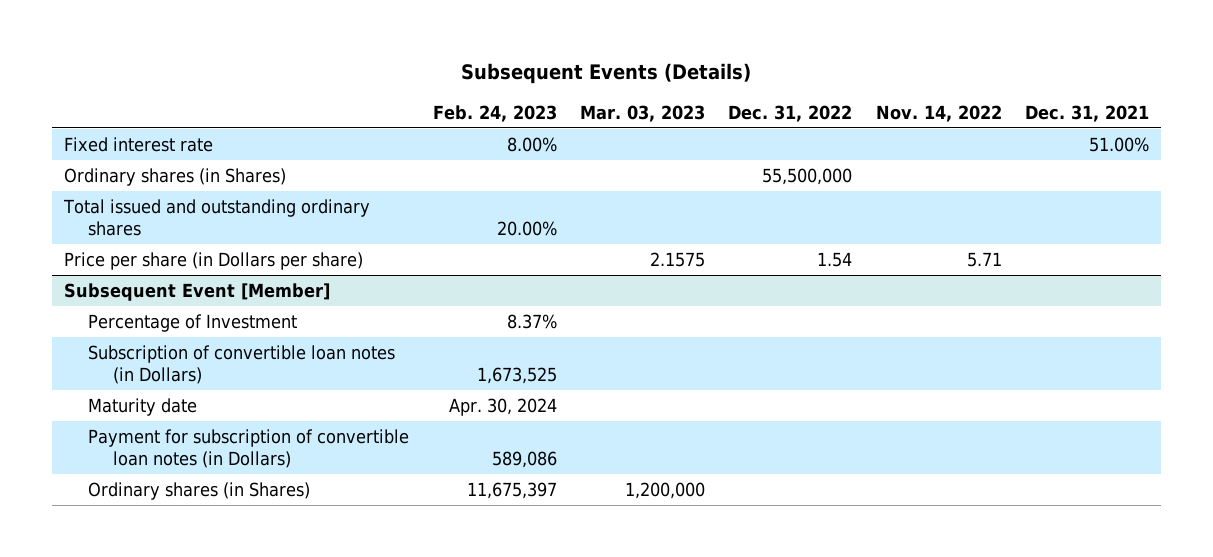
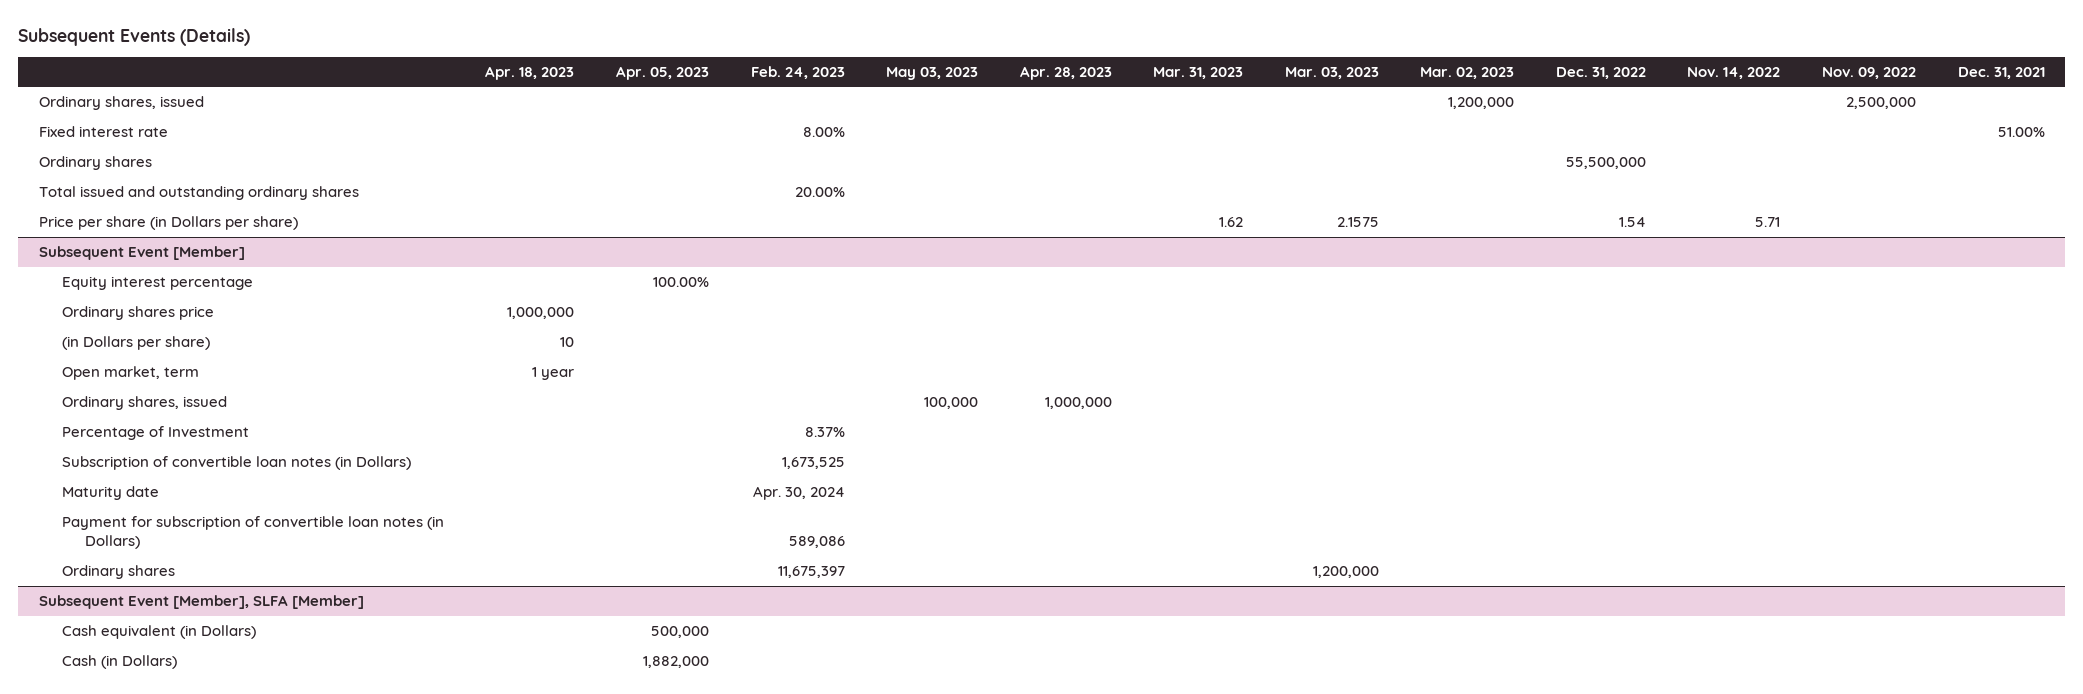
none -> [485,65,575,80] Apr. 18, 2023
none -> [615,65,709,80] Apr. 05, 2023
none -> [886,66,979,80] May 03, 2023
none -> [1019,65,1112,80] Apr. 28, 2023
none -> [1153,66,1244,79] Mar. 31, 2023
none -> [1420,66,1515,79] Mar. 02, 2023
none -> [1822,66,1917,79] Nov. 09, 2022
none -> [38,96,204,111] Ordinary shares, issued
[63,167,286,186] Ordinary shares (in Shares) -> [38,156,152,171] Ordinary shares
none -> [61,276,253,291] Equity interest percentage
none -> [61,306,214,321] Ordinary shares price
none -> [61,336,210,351] (in Dollars per share)
none -> [61,366,199,381] Open market, term
none -> [61,396,227,411] Ordinary shares, issued
[88,481,311,500] Ordinary shares (in Shares) -> [61,565,175,580] Ordinary shares
none -> [38,595,364,610] Subsequent Event [Member], SLFA [Member]
none -> [61,625,256,640] Cash equivalent (in Dollars)
none -> [61,655,177,670] Cash (in Dollars)

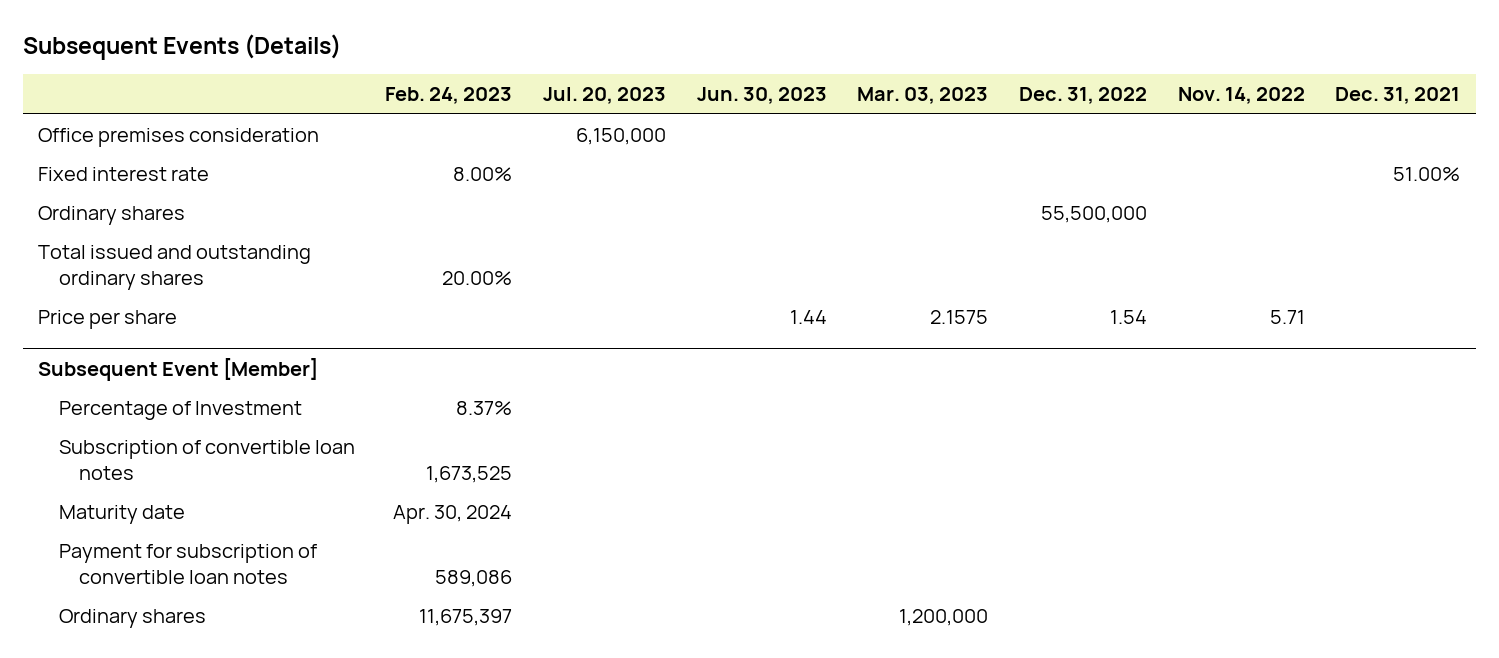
[485,65,575,80] Apr. 18, 2023 -> none
[615,65,709,80] Apr. 05, 2023 -> none
[886,66,979,80] May 03, 2023 -> none
[1019,65,1112,80] Apr. 28, 2023 -> none
[1153,66,1244,79] Mar. 31, 2023 -> none
[1420,66,1515,79] Mar. 02, 2023 -> none
[1822,66,1917,79] Nov. 09, 2022 -> none
none -> [543,87,667,105] Jul. 20, 2023
none -> [696,87,827,105] Jun. 30, 2023
[38,96,204,111] Ordinary shares, issued -> none
none -> [38,128,320,148] Office premises consideration
[38,216,298,231] Price per share (in Dollars per share) -> [38,310,178,330] Price per share
[61,276,253,291] Equity interest percentage -> none
[61,306,214,321] Ordinary shares price -> none
[61,336,210,351] (in Dollars per share) -> none
[61,366,199,381] Open market, term -> none
[61,396,227,411] Ordinary shares, issued -> none
[61,456,411,471] Subscription of convertible loan notes (in Dollars) -> [58,440,355,480] Subscription of convertible loan notes
[61,516,444,550] Payment for subscription of convertible loan notes (in Dollars) -> [58,544,317,584] Payment for subscription of convertible loan notes
[38,595,364,610] Subsequent Event [Member], SLFA [Member] -> none
[61,625,256,640] Cash equivalent (in Dollars) -> none
[61,655,177,670] Cash (in Dollars) -> none

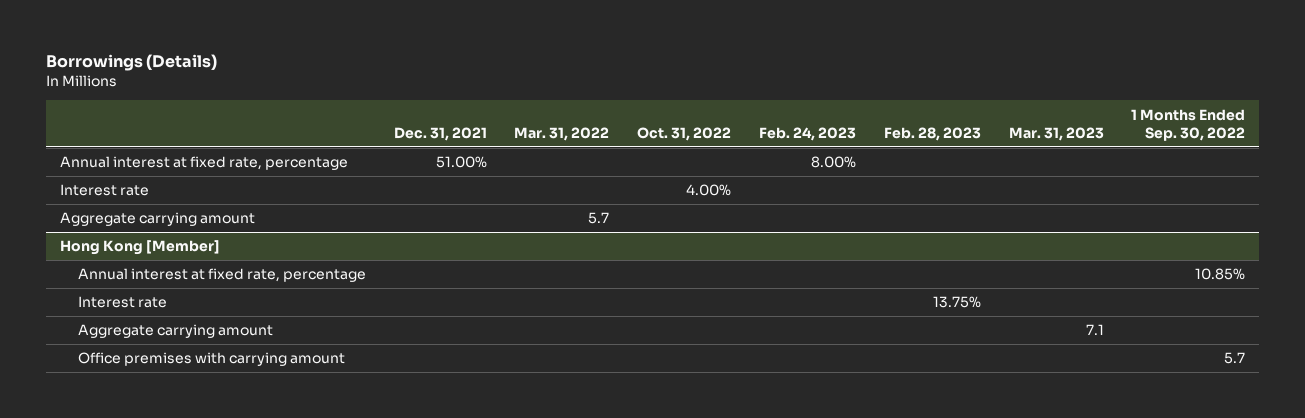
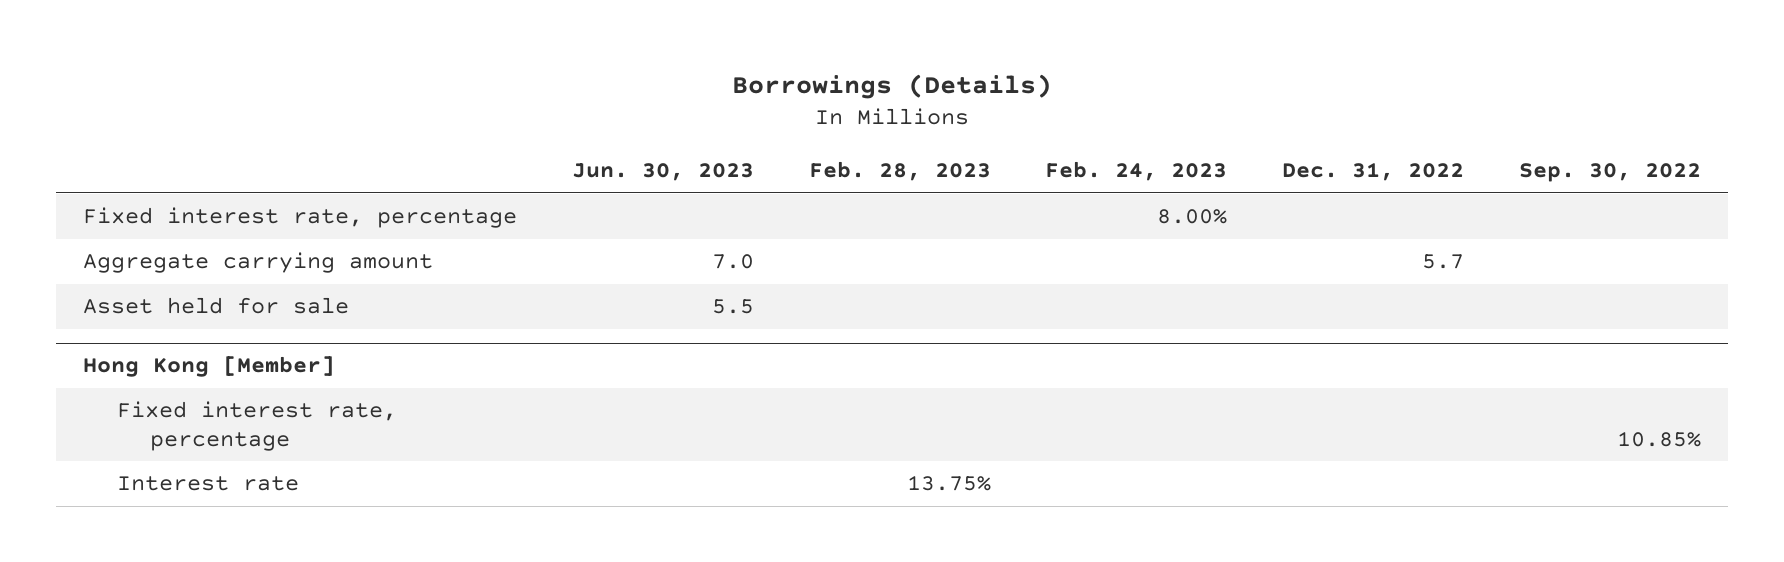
[393,126,487,141] Dec. 31, 2021 -> none
[514,126,610,141] Mar. 31, 2022 -> none
[637,126,732,141] Oct. 31, 2022 -> none
[1008,126,1104,141] Mar. 31, 2023 -> none
[1131,108,1246,141] 1 Months Ended Sep. 30, 2022 -> none
none -> [572,163,755,182] Jun. 30, 2023
none -> [1281,162,1464,182] Dec. 31, 2022
none -> [1518,163,1701,183] Sep. 30, 2022
[59,184,149,197] Interest rate -> none
[59,156,348,171] Annual interest at fixed rate, percentage -> [83,207,518,229] Fixed interest rate, percentage
none -> [83,297,350,315] Asset held for sale
[77,268,366,283] Annual interest at fixed rate, percentage -> [116,401,397,451] Fixed interest rate, percentage
[77,324,273,339] Aggregate carrying amount -> none
[77,352,345,367] Office premises with carrying amount -> none

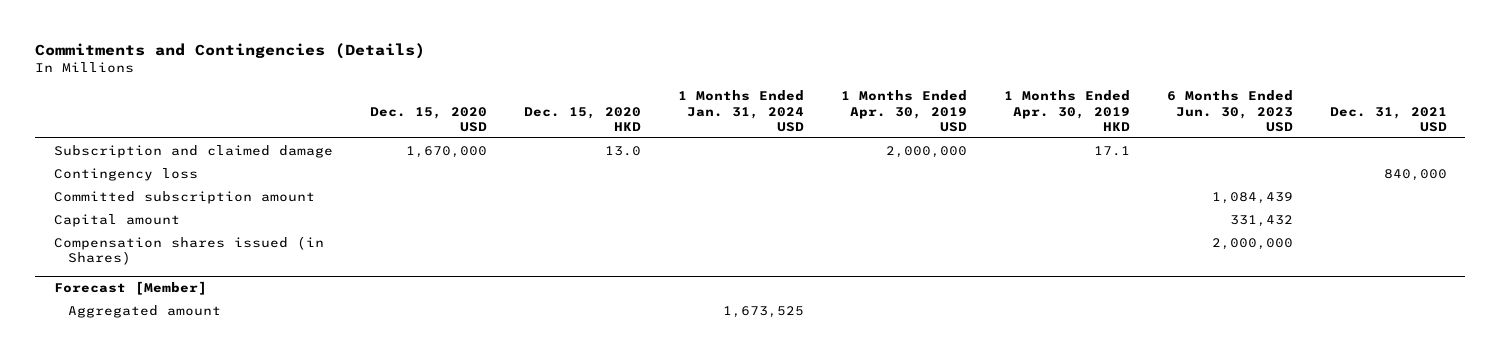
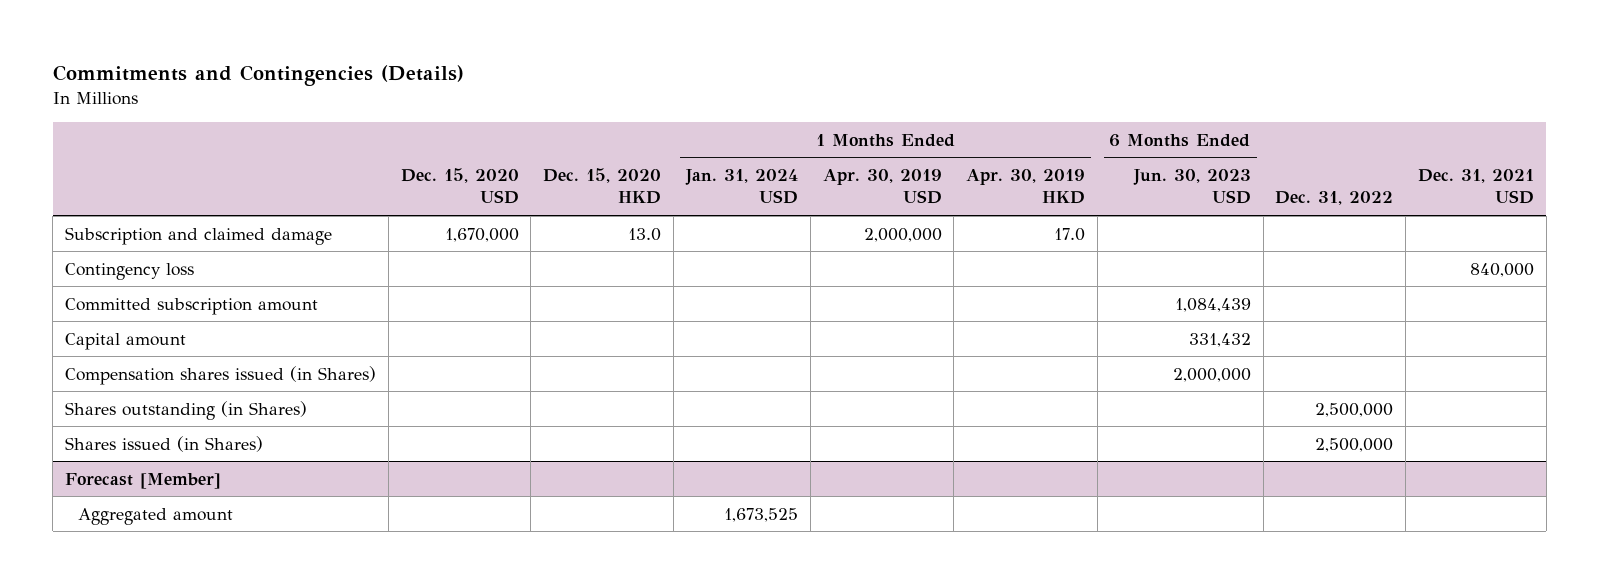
none -> [1275,191,1394,206] Dec. 31, 2022
[1093,145,1130,156] 17.1 -> [1054,227,1086,241] 17.0
none -> [65,400,308,420] Shares outstanding (in Shares)
none -> [65,435,264,452] Shares issued (in Shares)

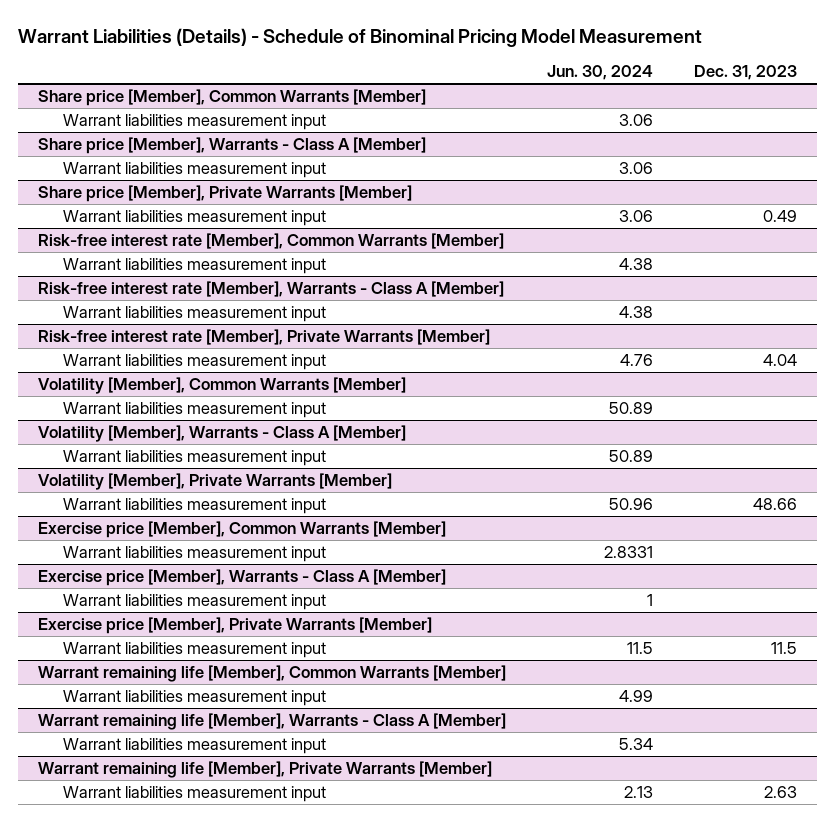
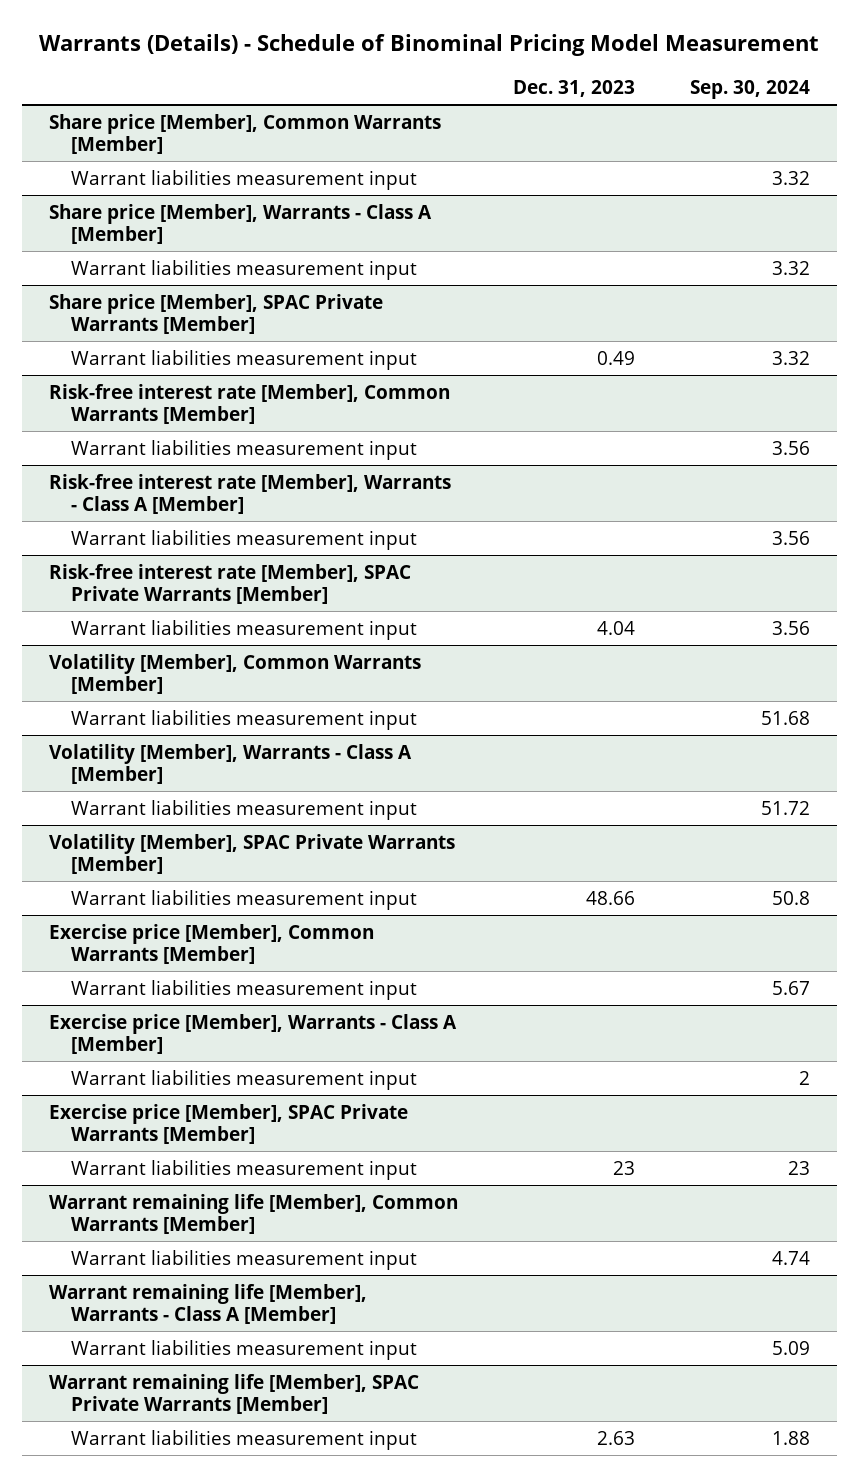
[17,28,702,48] Warrant Liabilities (Details) - Schedule of Binominal Pricing Model Measurement -> [39,34,820,57] Warrants (Details) - Schedule of Binominal Pricing Model Measurement
[546,65,653,81] Jun. 30, 2024 -> none
none -> [689,79,810,99] Sep. 30, 2024
[38,184,413,202] Share price [Member], Private Warrants [Member] -> [49,293,384,334] Share price [Member], SPAC Private Warrants [Member]
[38,328,491,345] Risk-free interest rate [Member], Private Warrants [Member] -> [49,563,412,604] Risk-free interest rate [Member], SPAC Private Warrants [Member]
[38,472,393,490] Volatility [Member], Private Warrants [Member] -> [49,833,456,874] Volatility [Member], SPAC Private Warrants [Member]
[38,616,433,634] Exercise price [Member], Private Warrants [Member] -> [49,1103,409,1144] Exercise price [Member], SPAC Private Warrants [Member]
[770,641,797,654] 11.5 -> [612,1160,635,1175] 23
[38,760,493,778] Warrant remaining life [Member], Private Warrants [Member] -> [49,1373,420,1414] Warrant remaining life [Member], SPAC Private Warrants [Member]

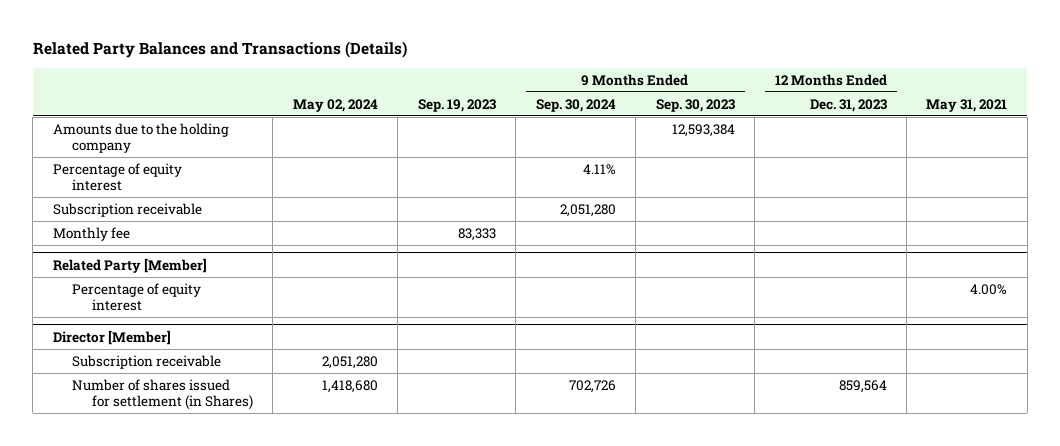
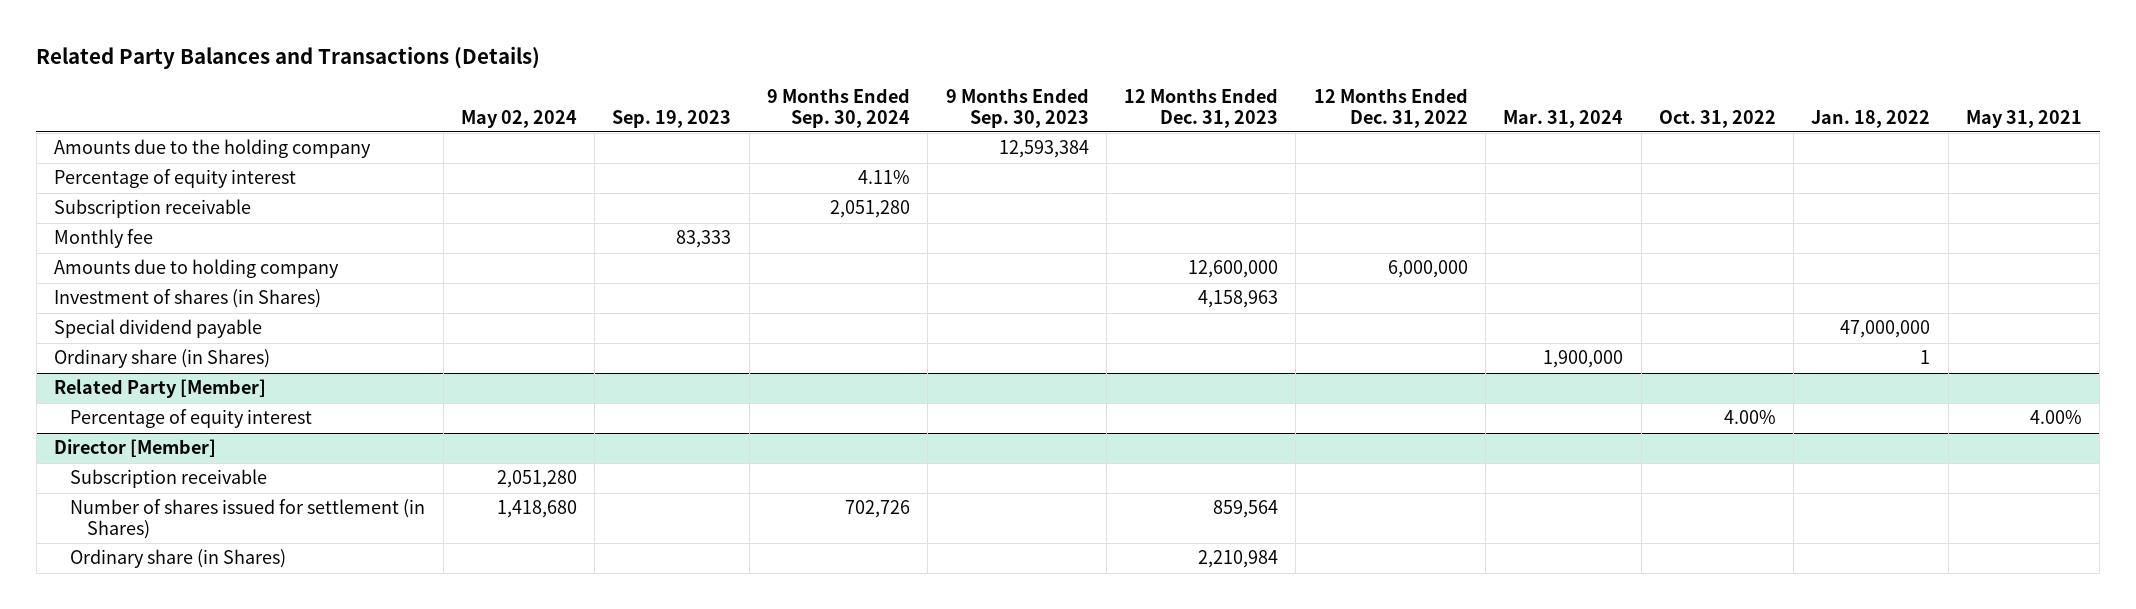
none -> [1313,87,1468,128] 12 Months Ended Dec. 31, 2022
none -> [1503,109,1624,128] Mar. 31, 2024
none -> [1658,109,1776,128] Oct. 31, 2022
none -> [1811,109,1931,128] Jan. 18, 2022
none -> [53,259,339,279] Amounts due to holding company
none -> [53,289,321,309] Investment of shares (in Shares)
none -> [53,319,262,339] Special dividend payable
none -> [53,349,270,369] Ordinary share (in Shares)
none -> [70,549,287,569] Ordinary share (in Shares)

